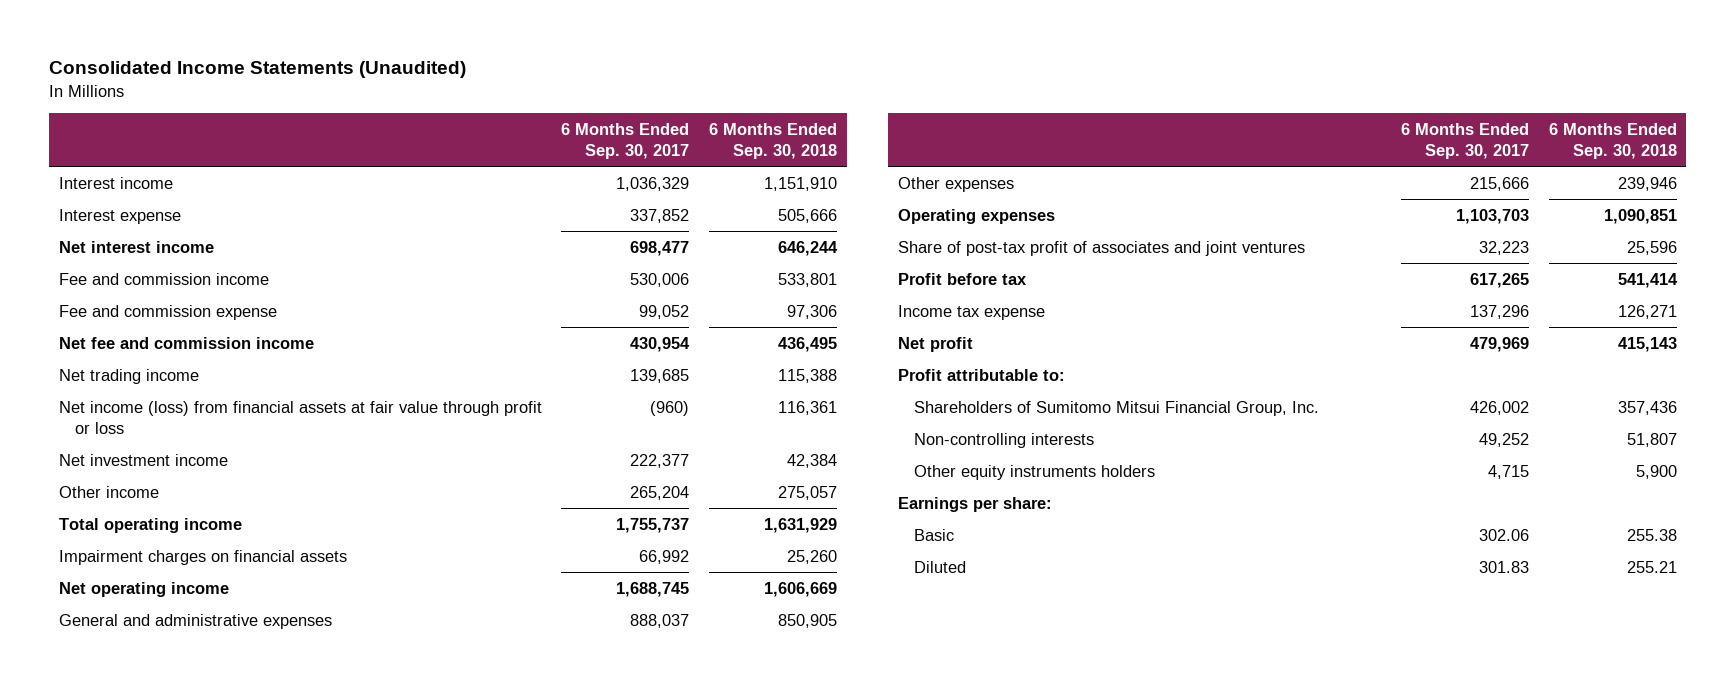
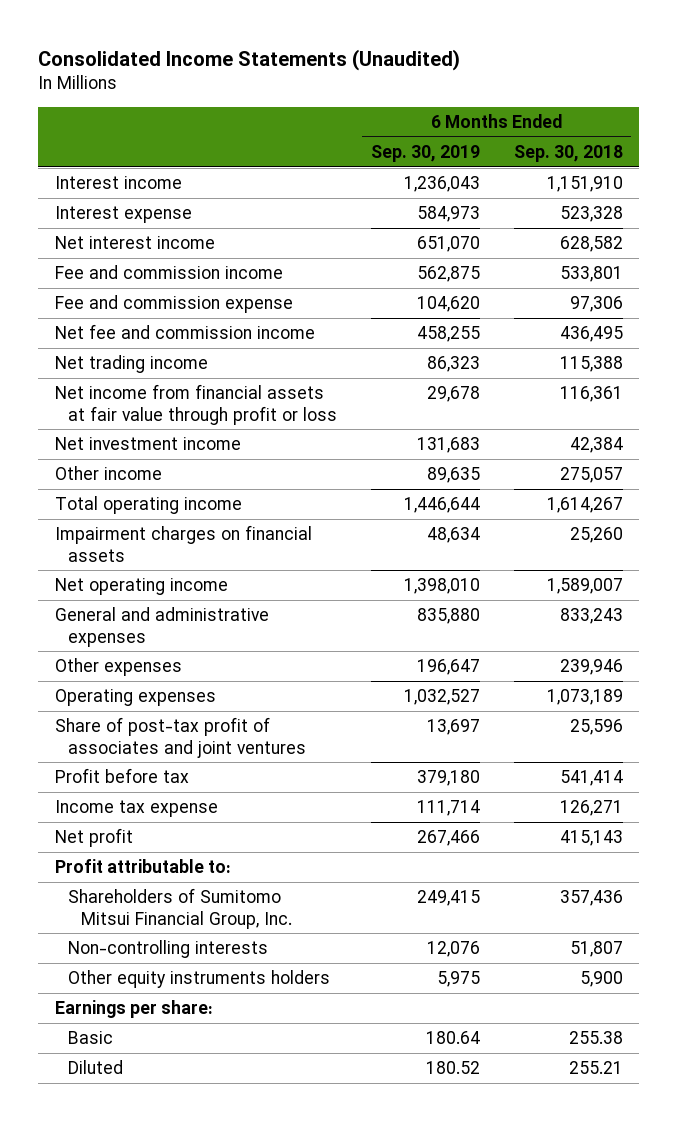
[561,122,690,159] 6 Months Ended Sep. 30, 2017 -> none
none -> [370,144,480,162] Sep. 30, 2019
[778,208,838,223] 505,666 -> [559,206,623,223] 523,328
[778,240,839,256] 646,244 -> [559,236,623,253] 628,582
[58,400,542,434] Net income (loss) from financial assets at fair value through profit or loss -> [55,384,338,425] Net income from financial assets at fair value through profit or loss
[764,517,838,533] 1,631,929 -> [546,497,623,514] 1,614,267
[764,581,838,597] 1,606,669 -> [546,578,623,595] 1,589,007
[778,613,838,628] 850,905 -> [559,608,623,625] 833,243
[1603,208,1677,224] 1,090,851 -> [546,689,623,706] 1,073,189

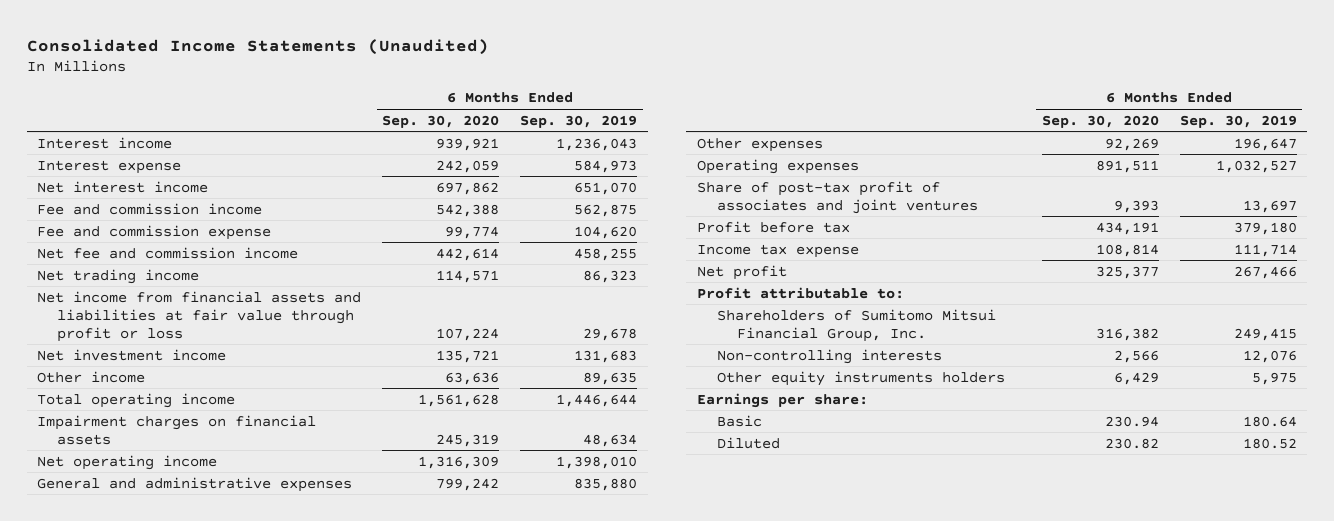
[513,144,623,162] Sep. 30, 2018 -> none
none -> [382,114,500,128] Sep. 30, 2020
[55,384,338,425] Net income from financial assets at fair value through profit or loss -> [37,290,362,342] Net income from financial assets and liabilities at fair value through profit or loss

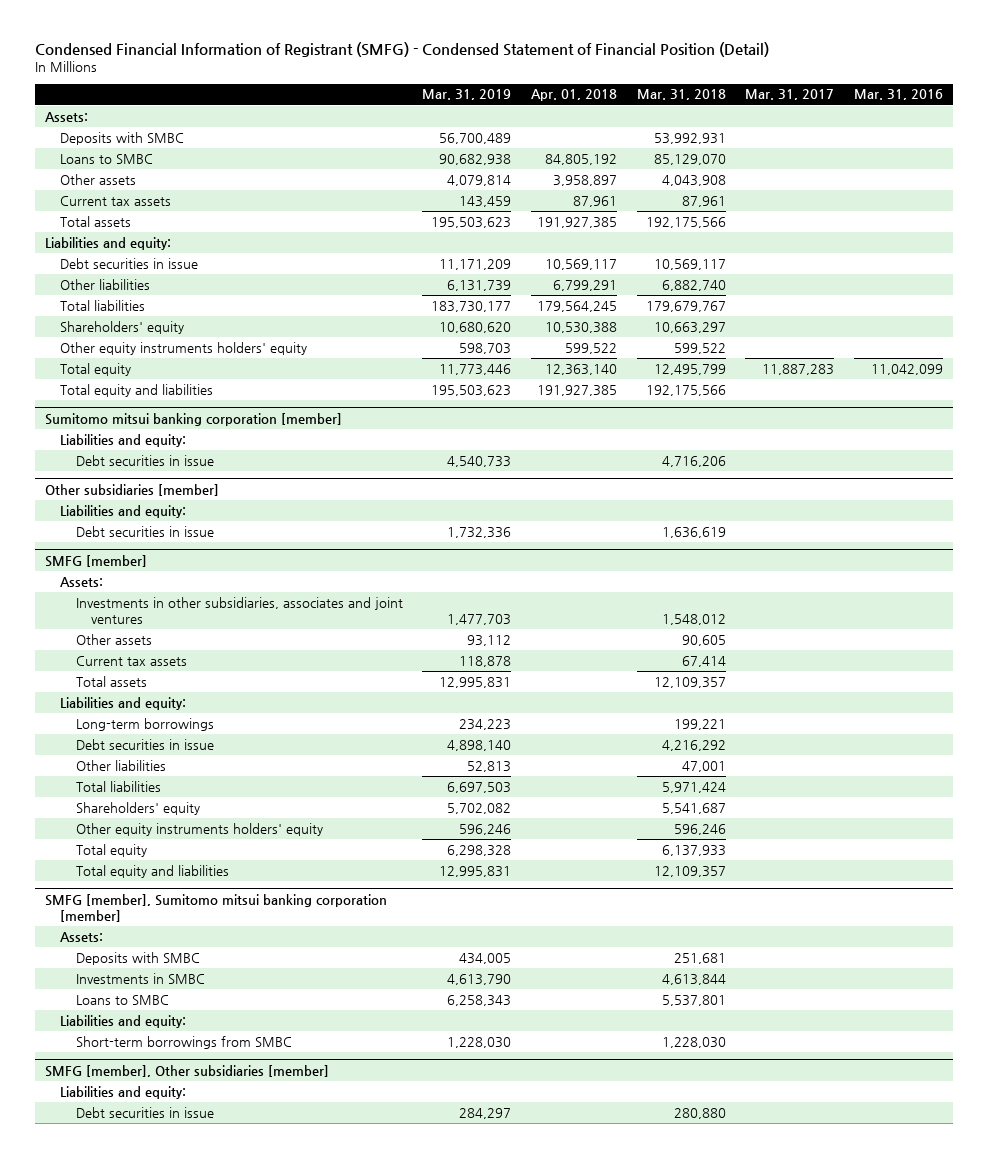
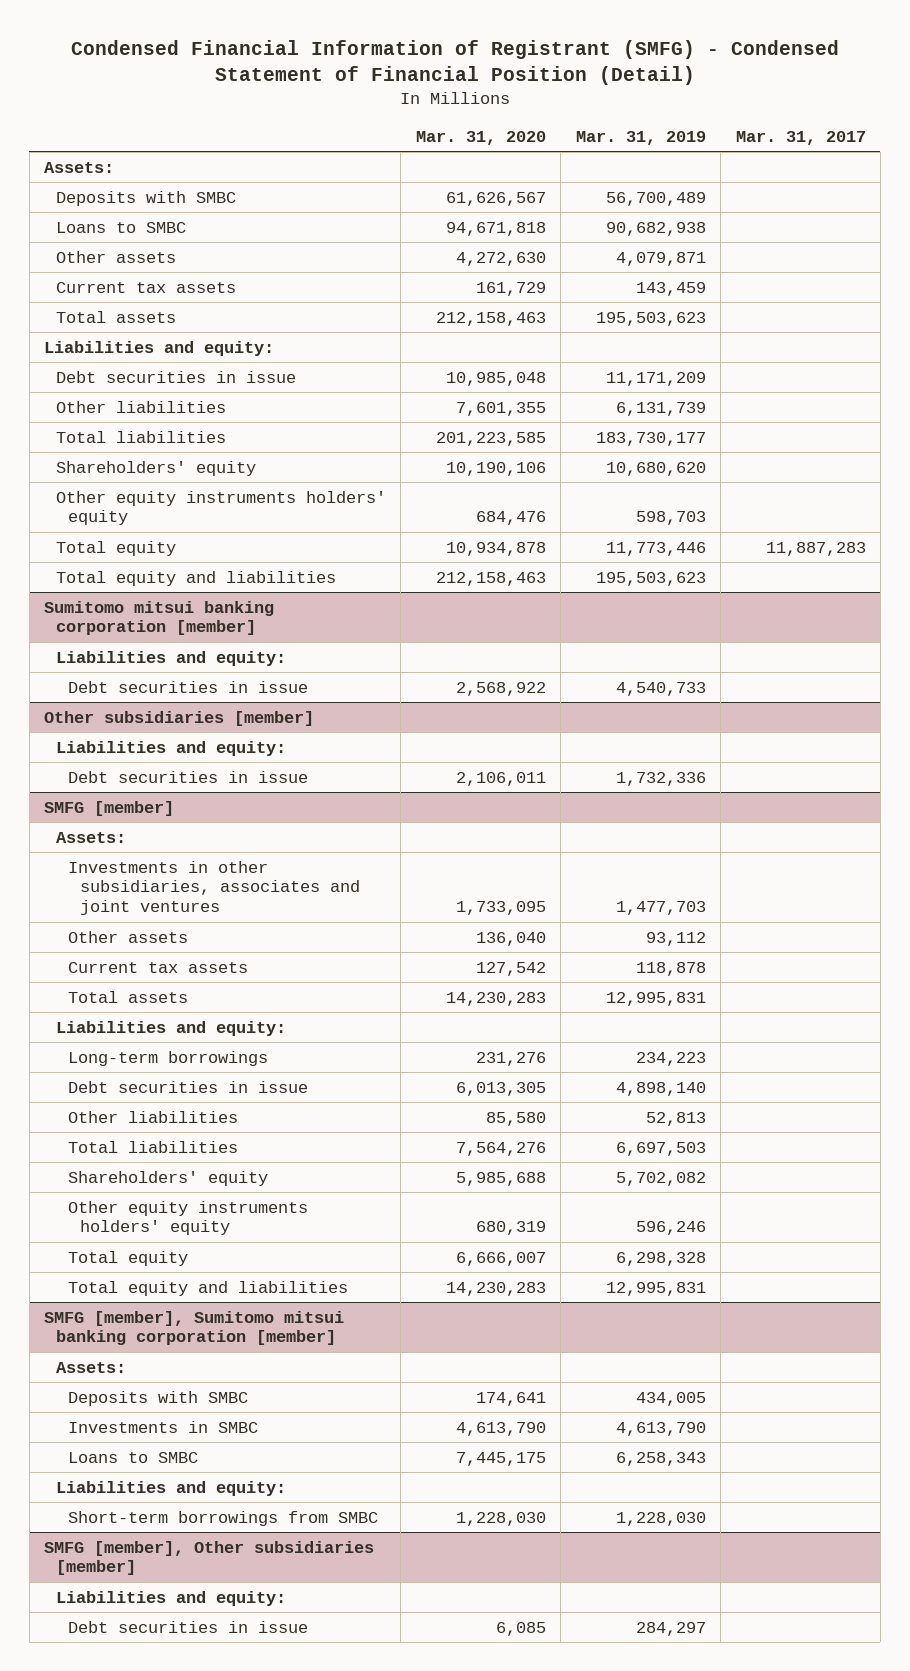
[531,89,618,102] Apr. 01, 2018 -> none
[636,89,726,101] Mar. 31, 2018 -> none
[853,89,943,101] Mar. 31, 2016 -> none
none -> [415,130,546,145] Mar. 31, 2020
[447,174,512,186] 4,079,814 -> [615,251,706,266] 4,079,871

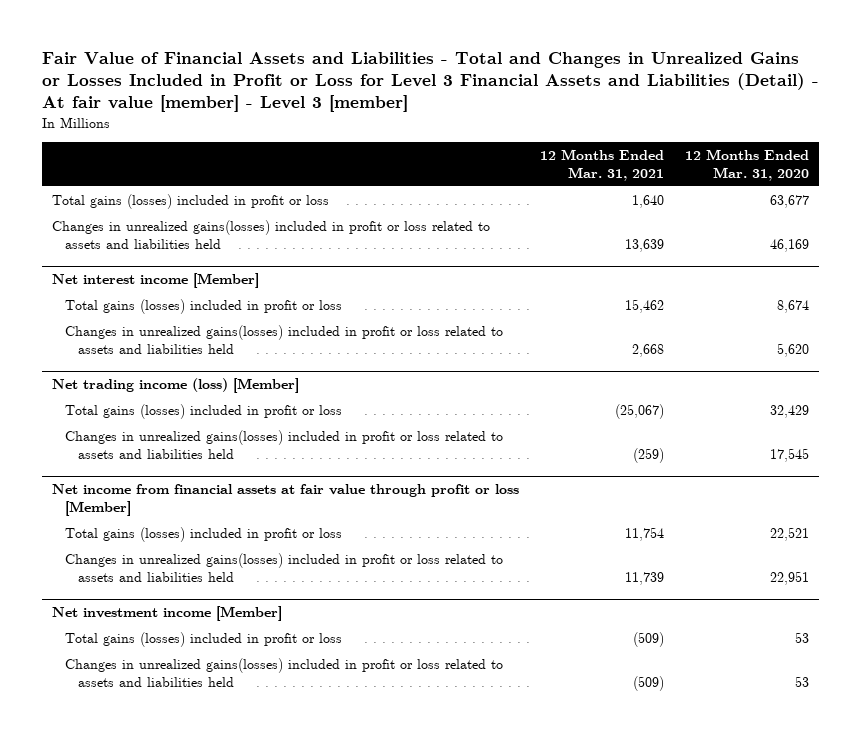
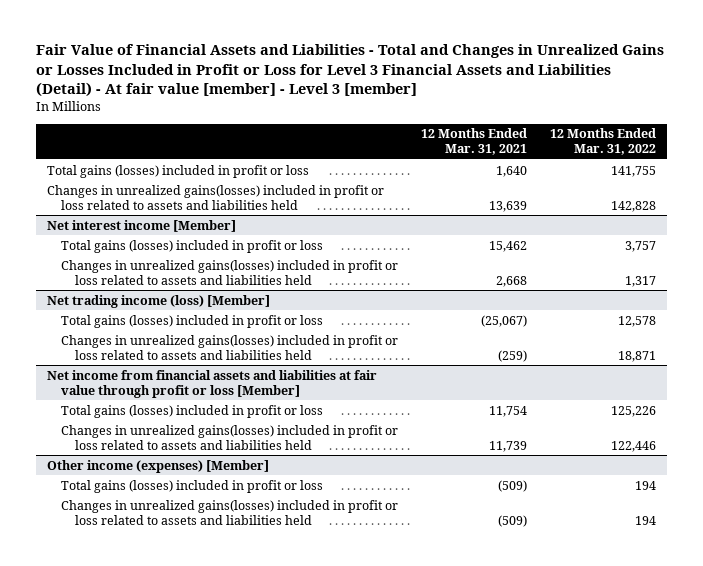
[685,148,810,181] 12 Months Ended Mar. 31, 2020 -> none
none -> [549,128,656,156] 12 Months Ended Mar. 31, 2022
[52,483,520,517] Net income from financial assets at fair value through profit or loss [Member] -> [47,369,378,398] Net income from financial assets and liabilities at fair value through profit or loss [Member]
[52,605,283,621] Net investment income [Member] -> [47,459,270,473] Other income (expenses) [Member]

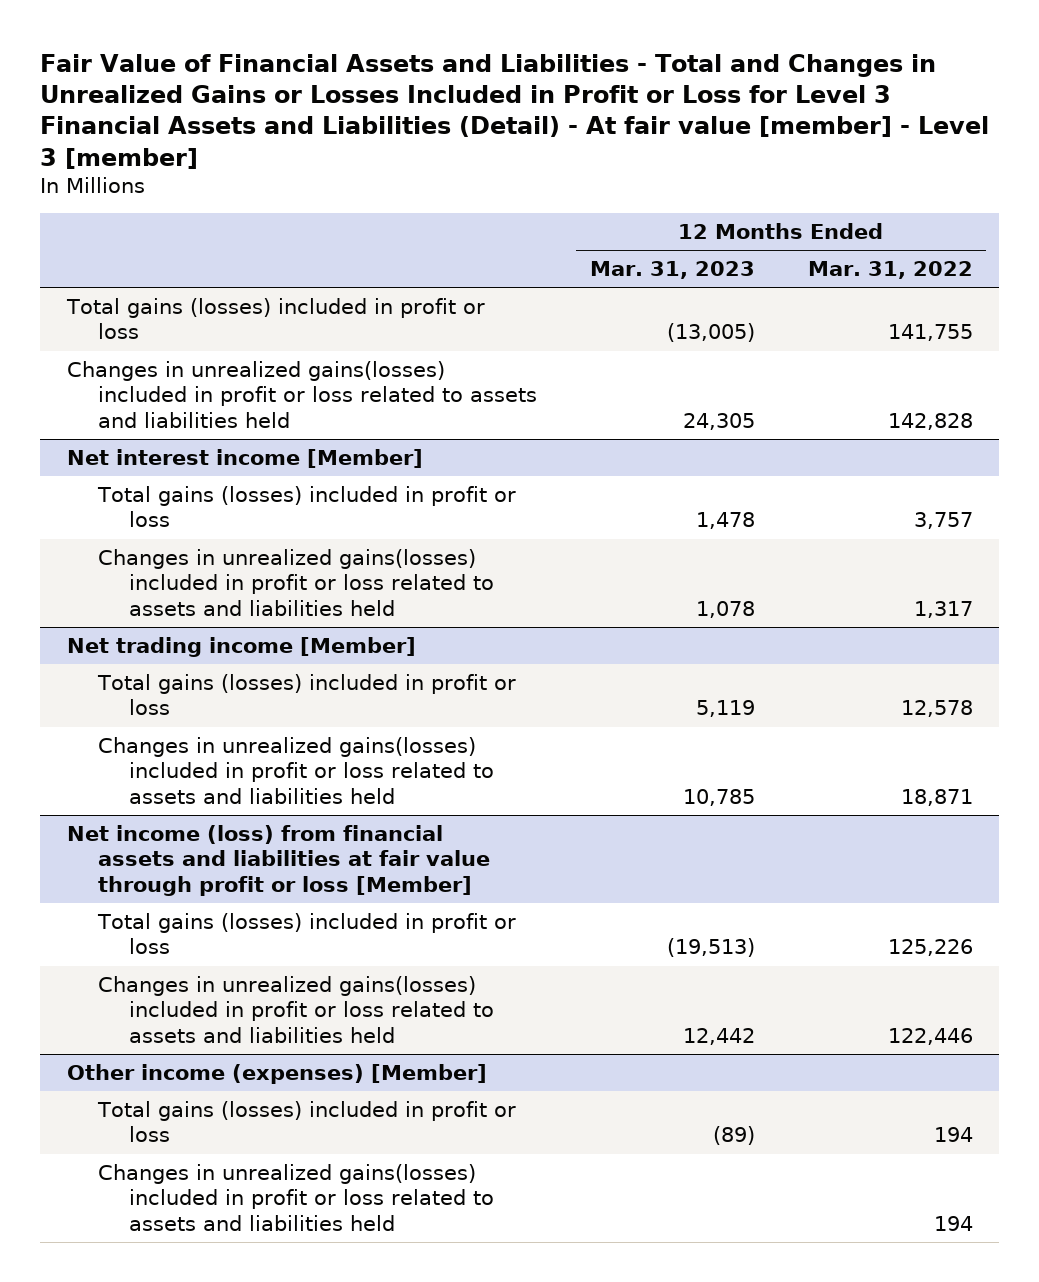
[420,128,527,156] 12 Months Ended Mar. 31, 2021 -> none
none -> [589,261,755,280] Mar. 31, 2023
[47,294,271,308] Net trading income (loss) [Member] -> [66,636,416,657] Net trading income [Member]
[47,369,378,398] Net income from financial assets and liabilities at fair value through profit or loss [Member] -> [66,824,490,897] Net income (loss) from financial assets and liabilities at fair value through profit or loss [Member]

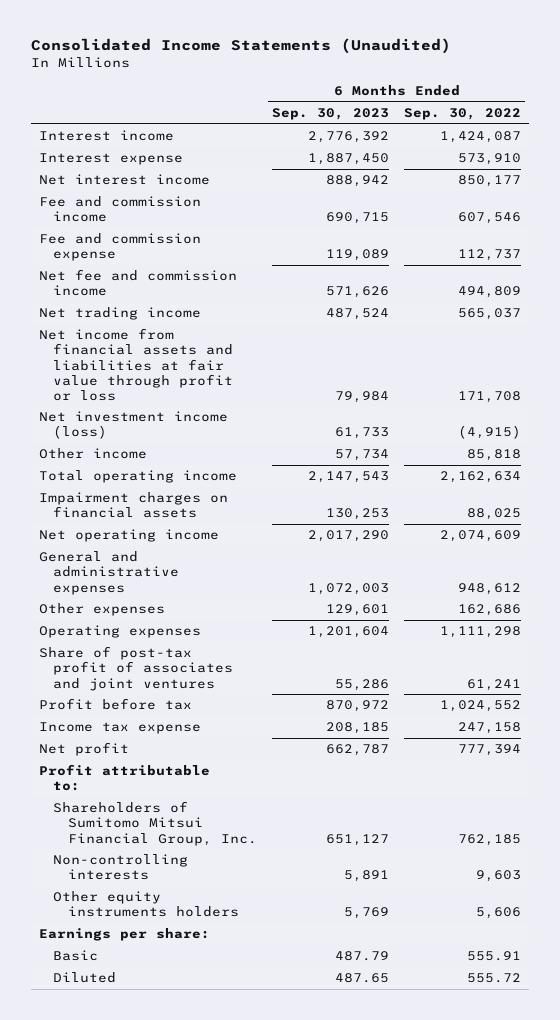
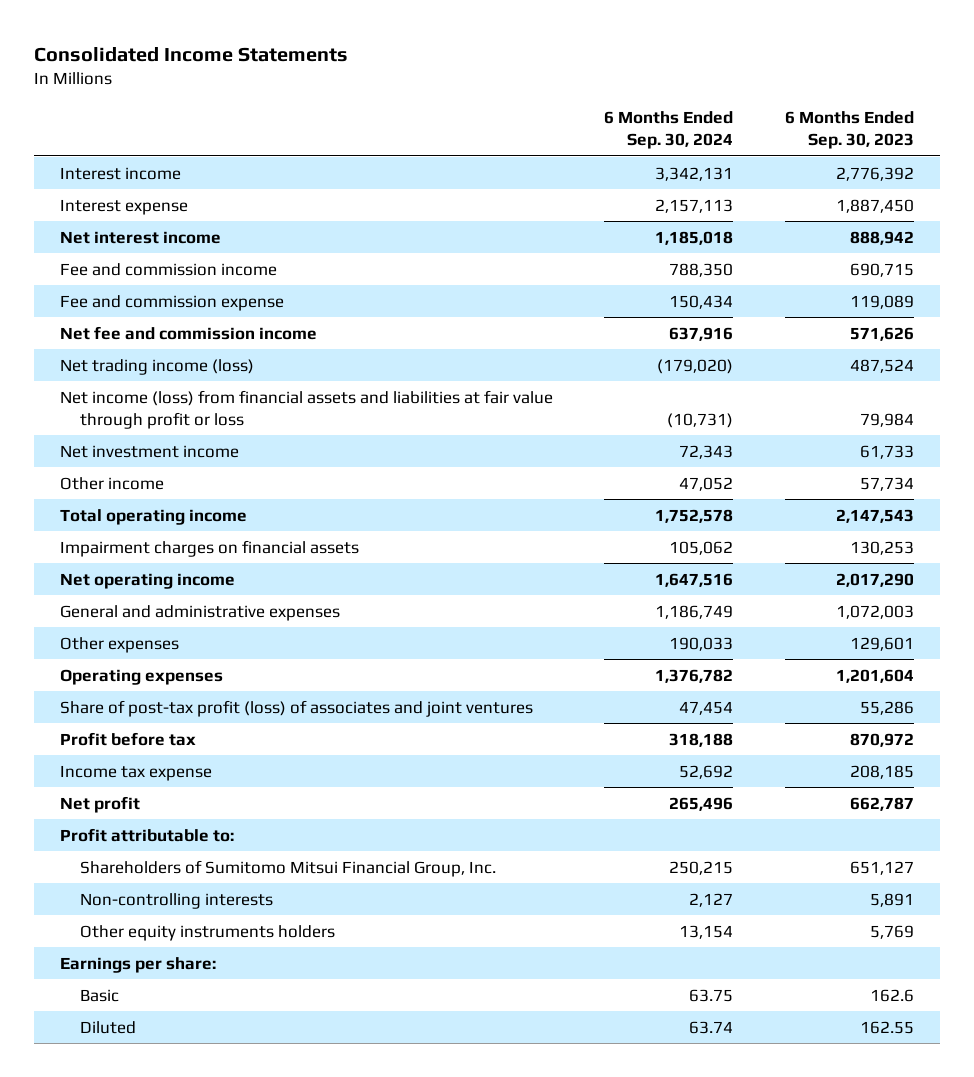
[31,38,452,55] Consolidated Income Statements (Unaudited) -> [34,46,349,62] Consolidated Income Statements
[404,107,522,120] Sep. 30, 2022 -> none
none -> [604,111,734,150] 6 Months Ended Sep. 30, 2024
[38,307,201,321] Net trading income -> [60,358,255,375] Net trading income (loss)
[38,328,234,401] Net income from financial assets and liabilities at fair value through profit or loss -> [60,389,554,429] Net income (loss) from financial assets and liabilities at fair value through profit or loss
[38,411,228,440] Net investment income (loss) -> [60,444,240,458] Net investment income
[38,646,234,691] Share of post-tax profit of associates and joint ventures -> [60,699,534,717] Share of post-tax profit (loss) of associates and joint ventures
[335,951,390,962] 487.79 -> [869,988,914,1002] 162.6
[335,973,390,984] 487.65 -> [859,1020,914,1034] 162.55

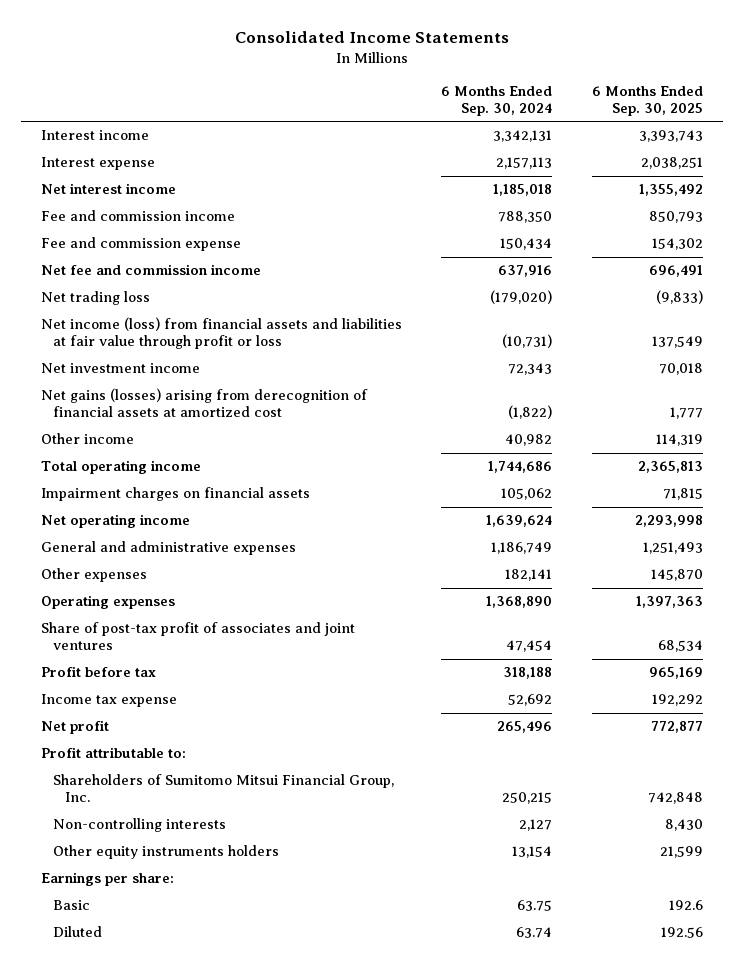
[784,111,914,150] 6 Months Ended Sep. 30, 2023 -> none
none -> [592,86,704,117] 6 Months Ended Sep. 30, 2025
[60,358,255,375] Net trading income (loss) -> [40,291,150,306] Net trading loss
none -> [40,388,368,418] Net gains (losses) arising from derecognition of financial assets at amortized cost
[679,476,734,491] 47,052 -> [505,434,553,447] 40,982
[655,508,734,523] 1,752,578 -> [488,461,553,474] 1,744,686
[655,572,734,587] 1,647,516 -> [486,515,553,528] 1,639,624
[669,636,734,651] 190,033 -> [505,569,553,582] 182,141
[655,668,734,683] 1,376,782 -> [486,596,553,609] 1,368,890
[60,699,534,717] Share of post-tax profit (loss) of associates and joint ventures -> [40,622,355,651] Share of post-tax profit of associates and joint ventures

